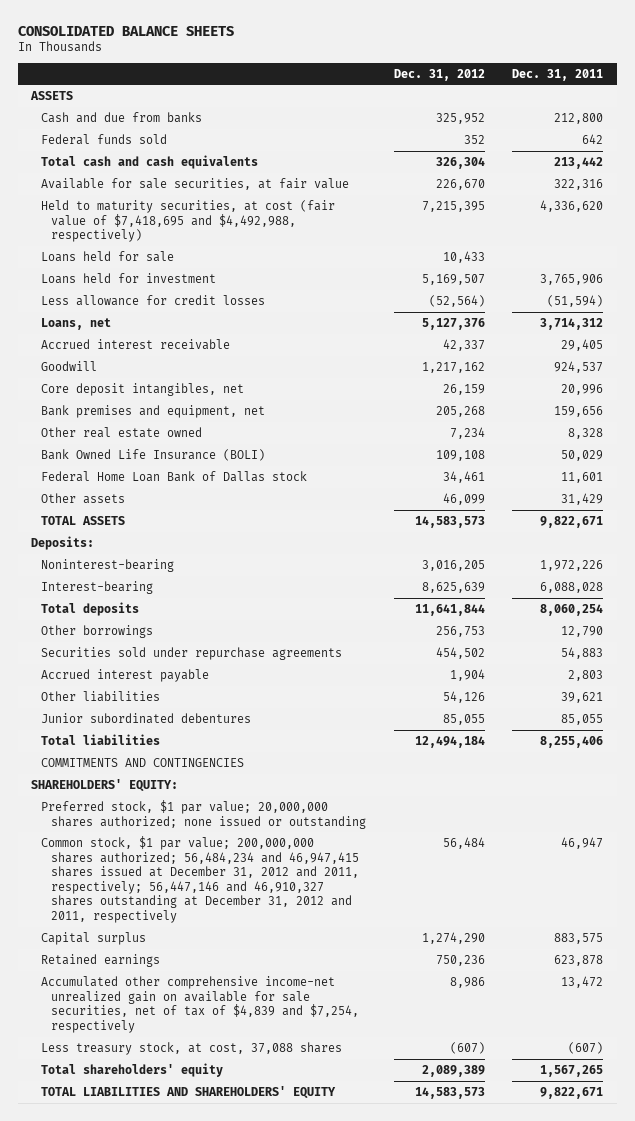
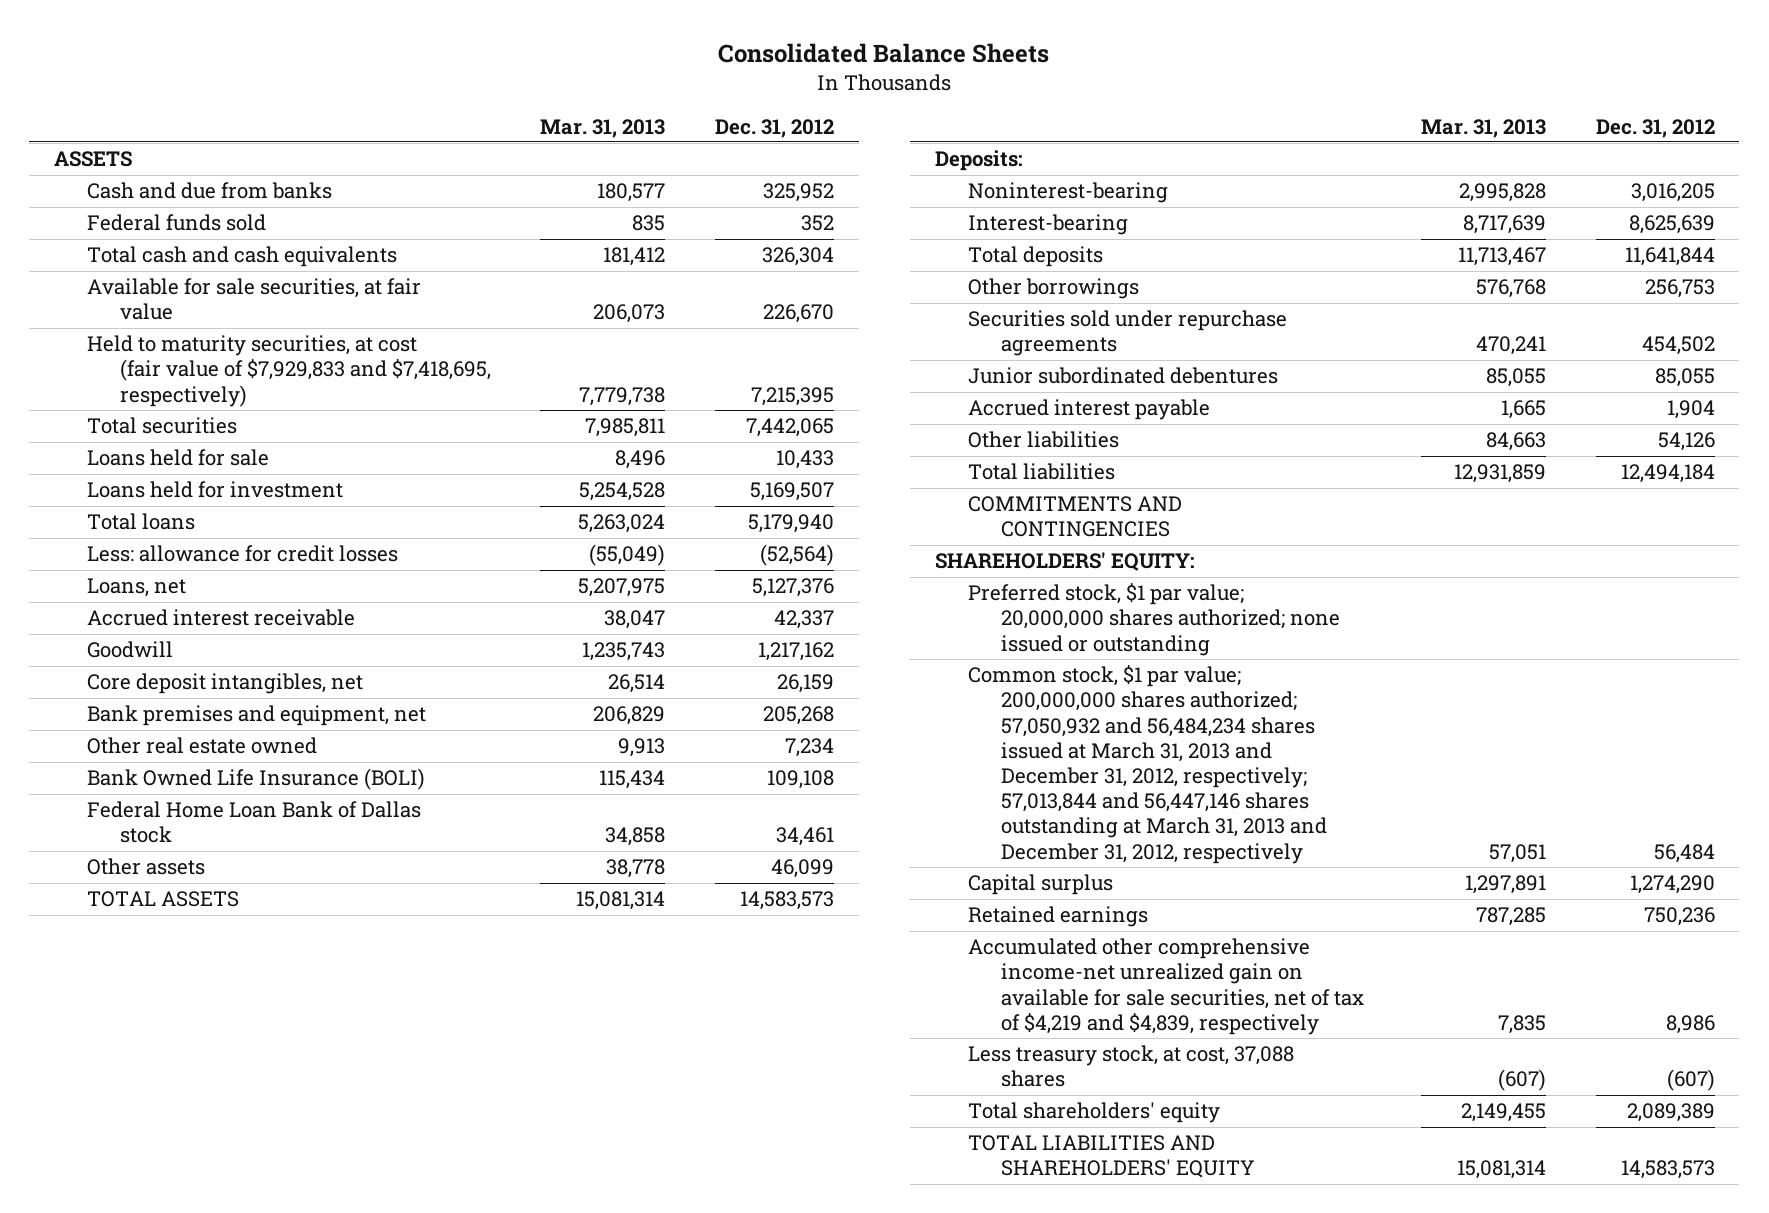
[17,25,234,36] CONSOLIDATED BALANCE SHEETS -> [718,42,1050,63] Consolidated Balance Sheets
[512,68,604,81] Dec. 31, 2011 -> none
none -> [540,118,666,138] Mar. 31, 2013
[41,199,336,243] Held to maturity securities, at cost (fair value of $7,418,695 and $4,492,988, respectively) -> [87,335,491,407] Held to maturity securities, at cost (fair value of $7,929,833 and $7,418,695, respectively)
none -> [87,417,238,435] Total securities
none -> [87,513,196,531] Total loans
[41,294,266,306] Less allowance for credit losses -> [87,545,399,563] Less: allowance for credit losses
[41,712,252,724] Junior subordinated debentures -> [967,367,1278,385] Junior subordinated debentures
[41,835,360,923] Common stock, $1 par value; 200,000,000 shares authorized; 56,484,234 and 46,947,415 shares issued at December 31, 2012 and 2011, respectively; 56,447,146 and 46,910,327 shares outstanding at December 31, 2012 and 2011, respectively -> [967,665,1327,864] Common stock, $1 par value; 200,000,000 shares authorized; 57,050,932 and 56,484,234 shares issued at March 31, 2013 and December 31, 2012, respectively; 57,013,844 and 56,447,146 shares outstanding at March 31, 2013 and December 31, 2012, respectively
[41,975,360,1033] Accumulated other comprehensive income-net unrealized gain on available for sale securities, net of tax of $4,839 and $7,254, respectively -> [967,938,1364,1035] Accumulated other comprehensive income-net unrealized gain on available for sale securities, net of tax of $4,219 and $4,839, respectively

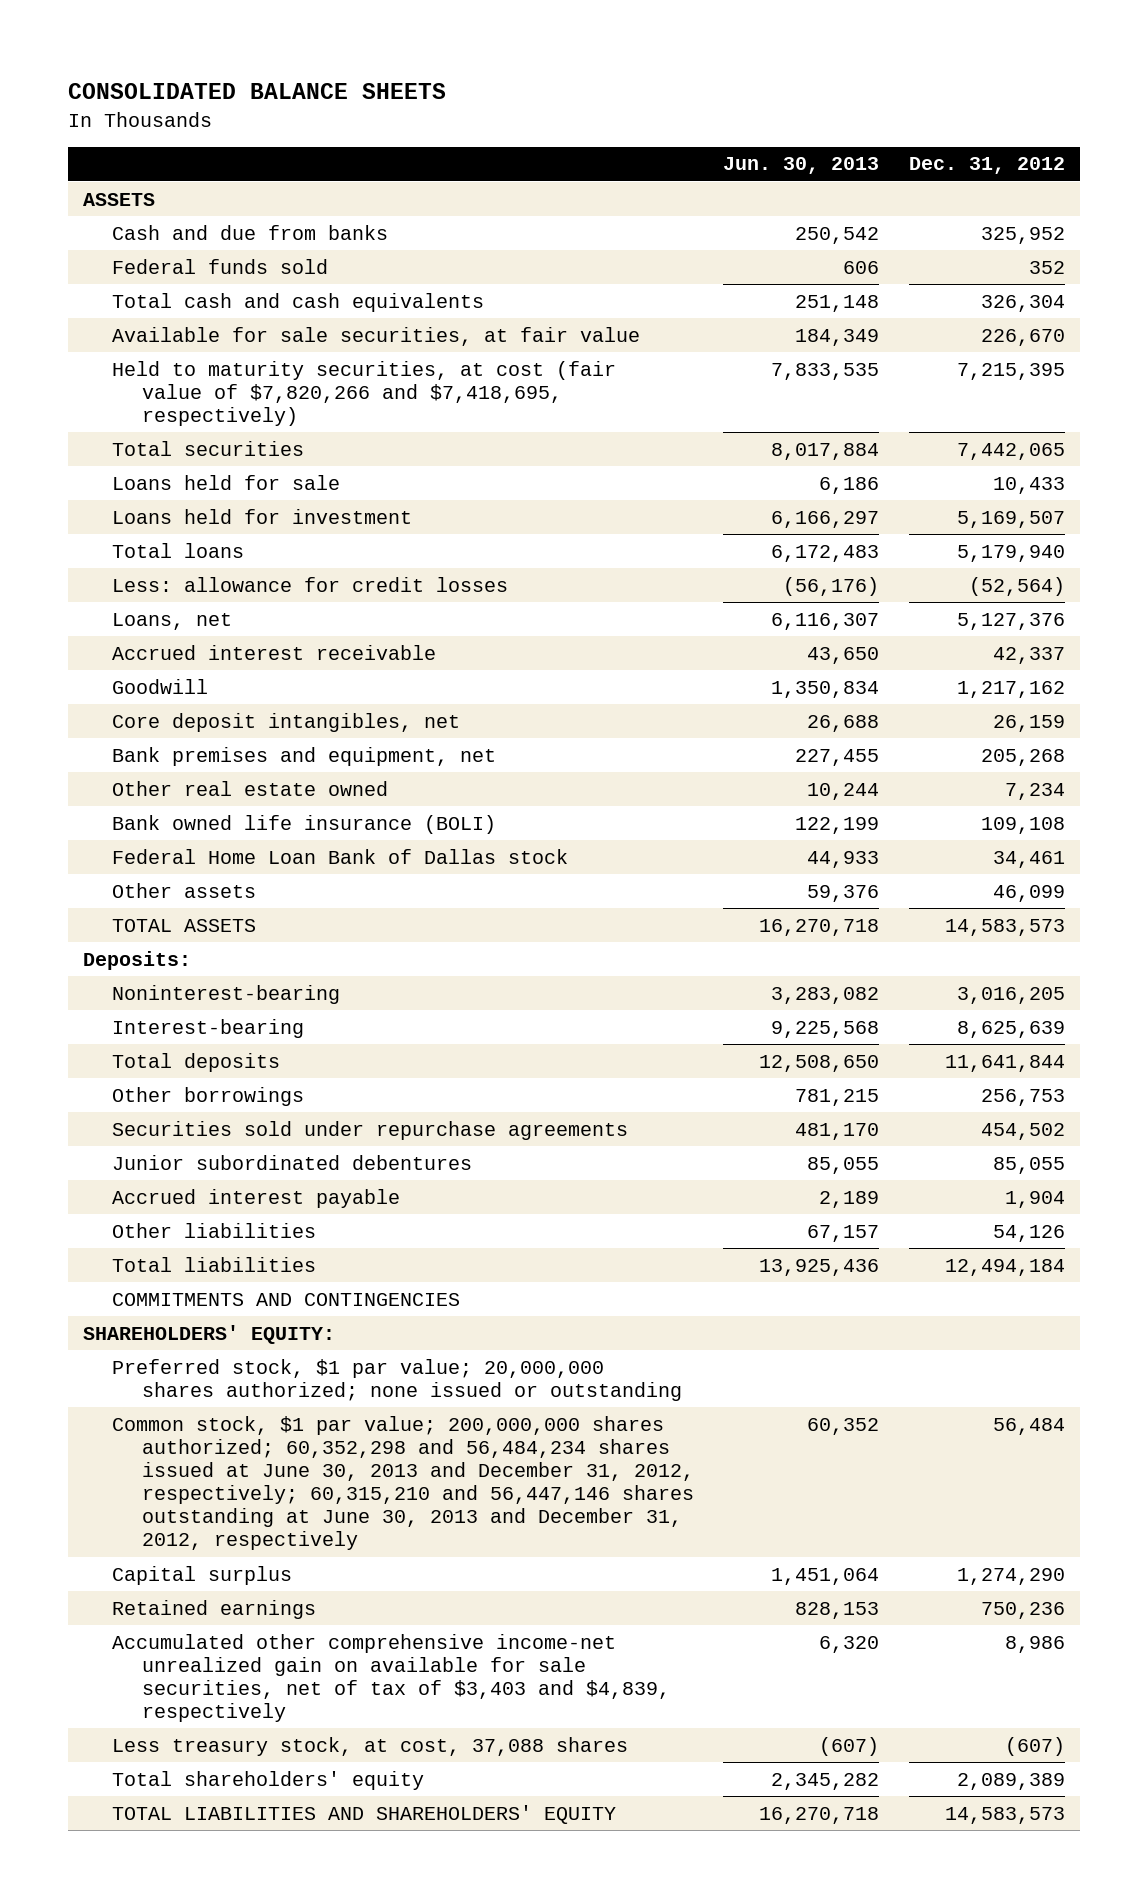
[718,42,1050,63] Consolidated Balance Sheets -> [68,83,447,100] CONSOLIDATED BALANCE SHEETS
[540,118,666,138] Mar. 31, 2013 -> none
none -> [723,157,880,175] Jun. 30, 2013
[87,335,491,407] Held to maturity securities, at cost (fair value of $7,929,833 and $7,418,695, respectively) -> [112,360,617,426] Held to maturity securities, at cost (fair value of $7,820,266 and $7,418,695, respectively)
[87,768,426,791] Bank Owned Life Insurance (BOLI) -> [112,814,497,834] Bank owned life insurance (BOLI)
[967,665,1327,864] Common stock, $1 par value; 200,000,000 shares authorized; 57,050,932 and 56,484,234 shares issued at March 31, 2013 and December 31, 2012, respectively; 57,013,844 and 56,447,146 shares outstanding at March 31, 2013 and December 31, 2012, respectively -> [112,1415,694,1551] Common stock, $1 par value; 200,000,000 shares authorized; 60,352,298 and 56,484,234 shares issued at June 30, 2013 and December 31, 2012, respectively; 60,315,210 and 56,447,146 shares outstanding at June 30, 2013 and December 31, 2012, respectively
[967,938,1364,1035] Accumulated other comprehensive income-net unrealized gain on available for sale securities, net of tax of $4,219 and $4,839, respectively -> [112,1633,670,1723] Accumulated other comprehensive income-net unrealized gain on available for sale securities, net of tax of $3,403 and $4,839, respectively

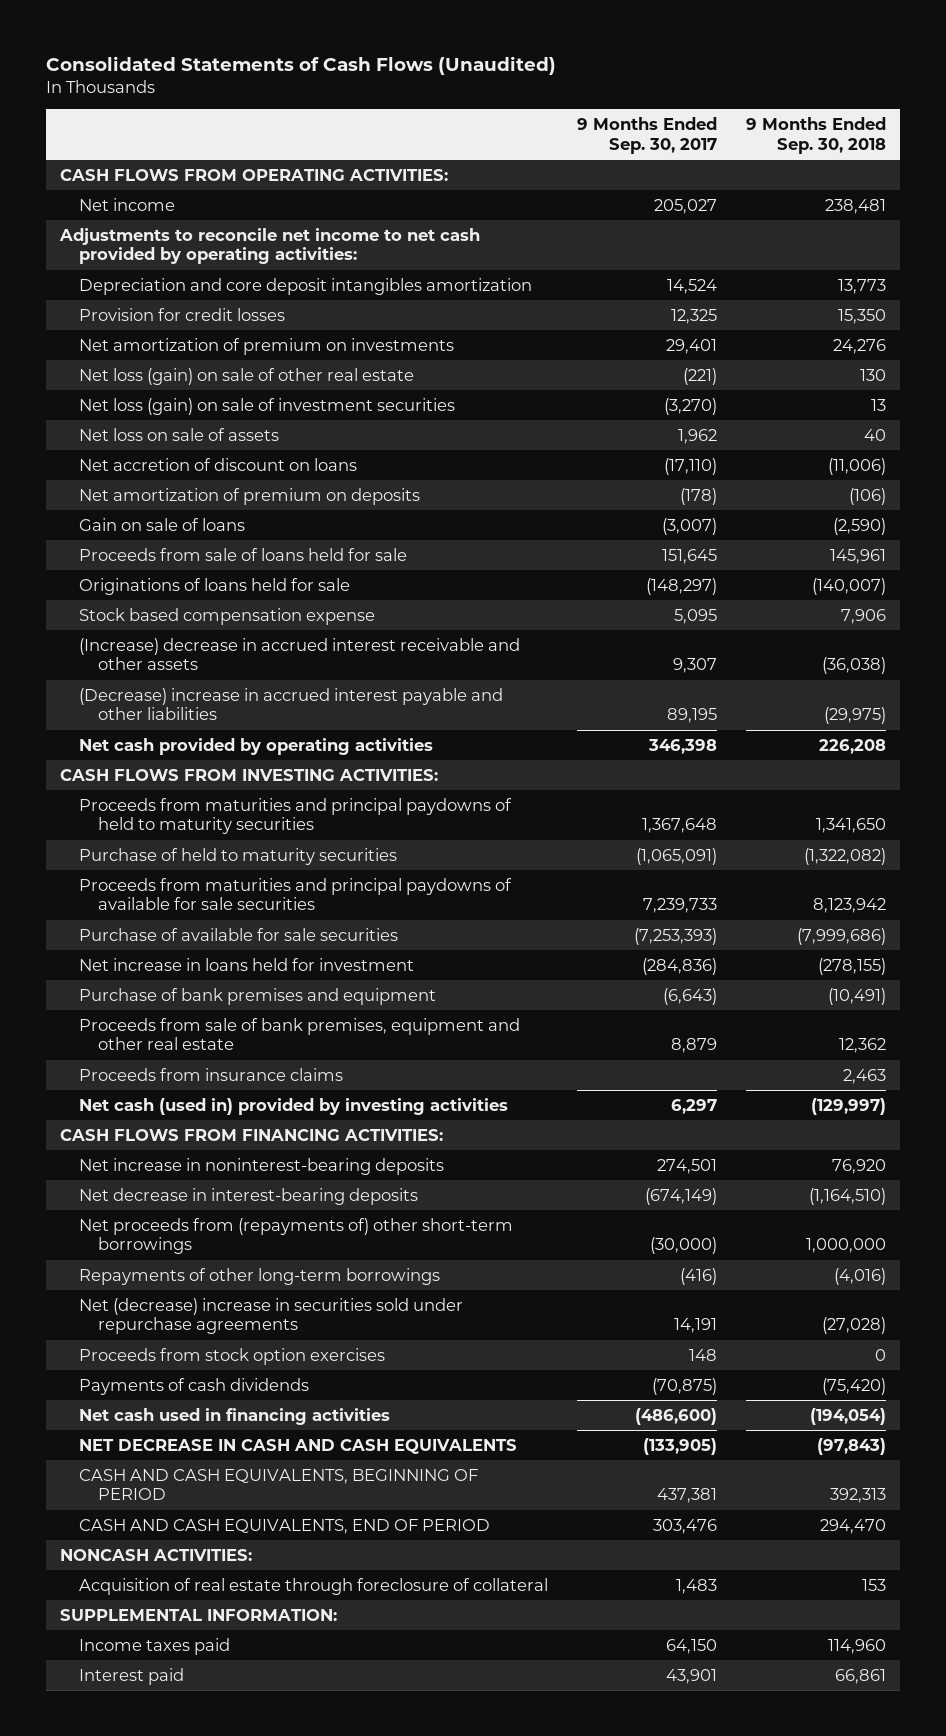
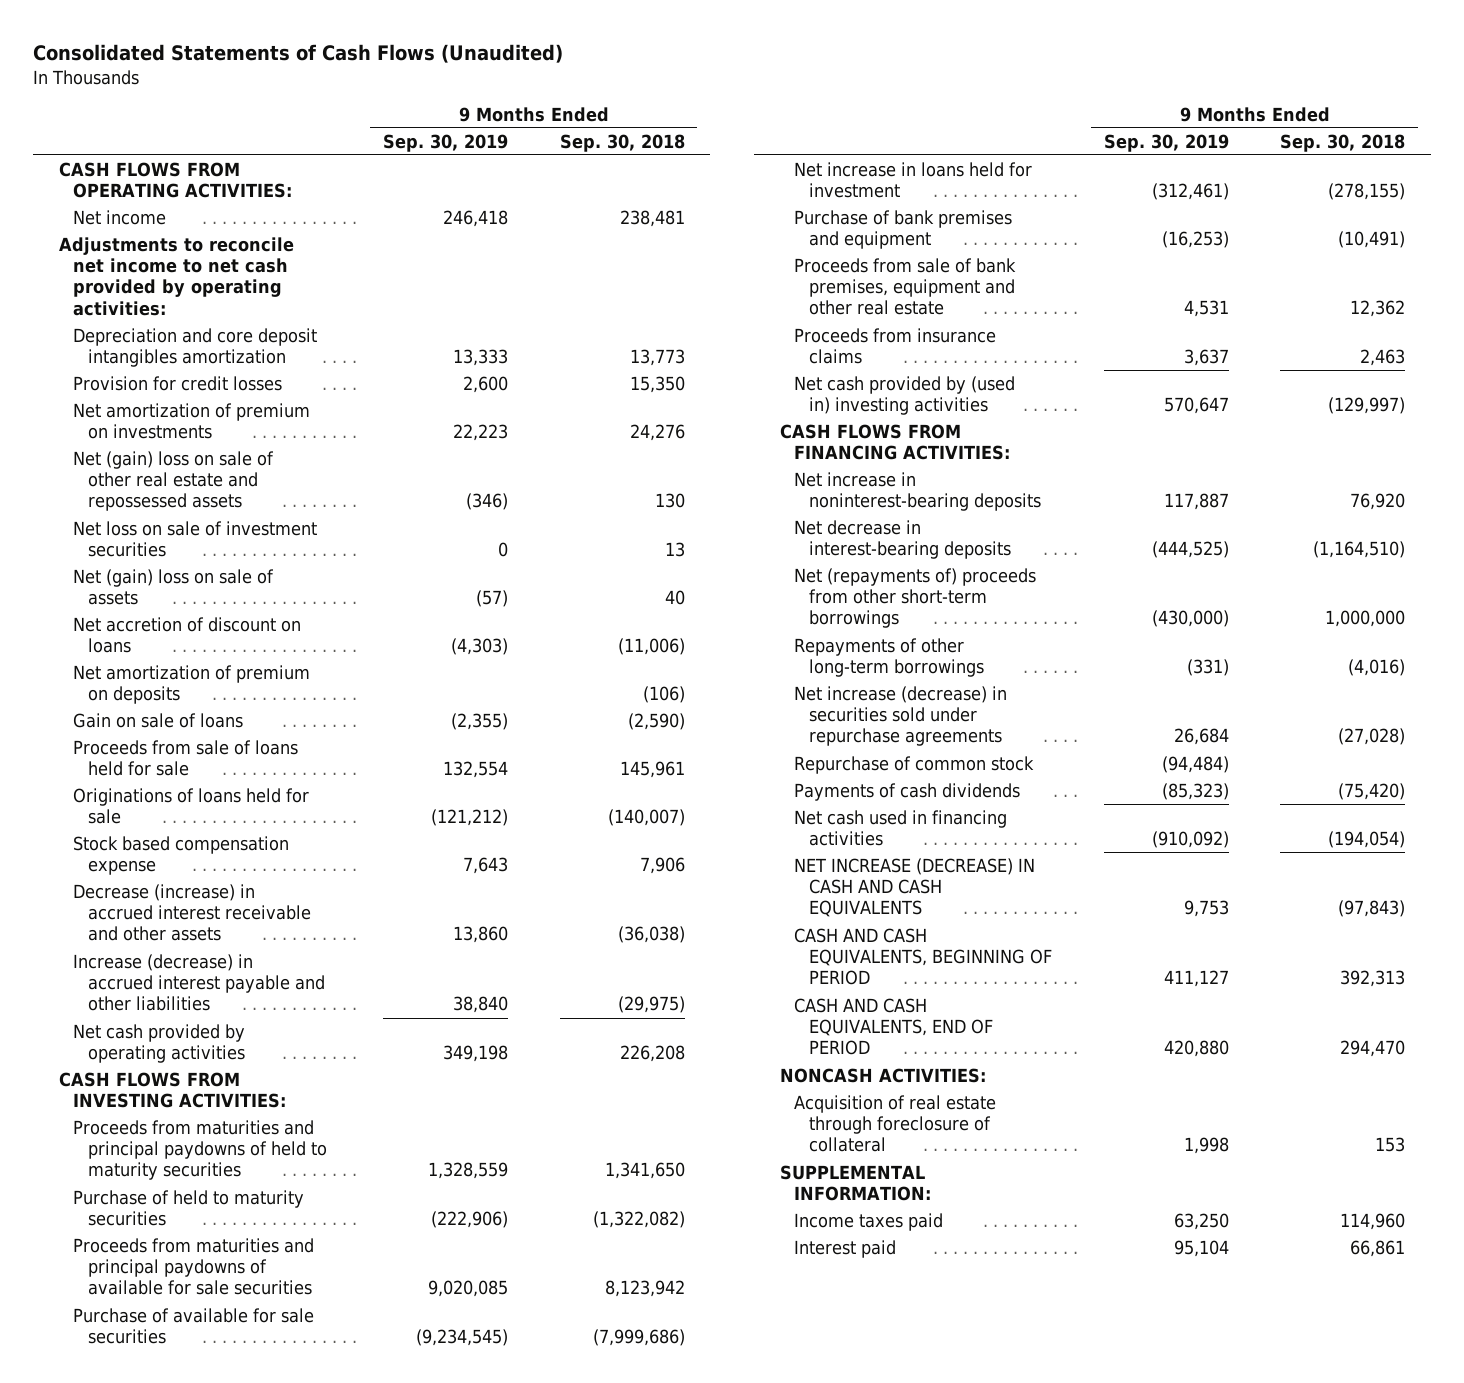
[576,117,717,154] 9 Months Ended Sep. 30, 2017 -> none
none -> [382,133,508,152] Sep. 30, 2019
[79,367,415,385] Net loss (gain) on sale of other real estate -> [73,450,275,512] Net (gain) loss on sale of other real estate and repossessed assets
[79,397,456,415] Net loss (gain) on sale of investment securities -> [73,520,318,558] Net loss on sale of investment securities
[79,427,280,441] Net loss on sale of assets -> [73,568,275,606] Net (gain) loss on sale of assets
[79,637,521,671] (Increase) decrease in accrued interest receivable and other assets -> [73,883,311,942] Decrease (increase) in accrued interest receivable and other assets
[79,687,504,721] (Decrease) increase in accrued interest payable and other liabilities -> [73,953,325,1012] Increase (decrease) in accrued interest payable and other liabilities
[79,1097,509,1115] Net cash (used in) provided by investing activities -> [794,375,1016,416] Net cash provided by (used in) investing activities
[79,1217,514,1255] Net proceeds from (repayments of) other short-term borrowings -> [794,567,1037,629] Net (repayments of) proceeds from other short-term borrowings
[79,1347,386,1365] Proceeds from stock option exercises -> none
[79,1297,464,1335] Net (decrease) increase in securities sold under repurchase agreements -> [794,685,1008,747] Net increase (decrease) in securities sold under repurchase agreements
none -> [794,755,1035,774] Repurchase of common stock
[79,1438,518,1454] NET DECREASE IN CASH AND CASH EQUIVALENTS -> [794,857,1036,918] NET INCREASE (DECREASE) IN CASH AND CASH EQUIVALENTS

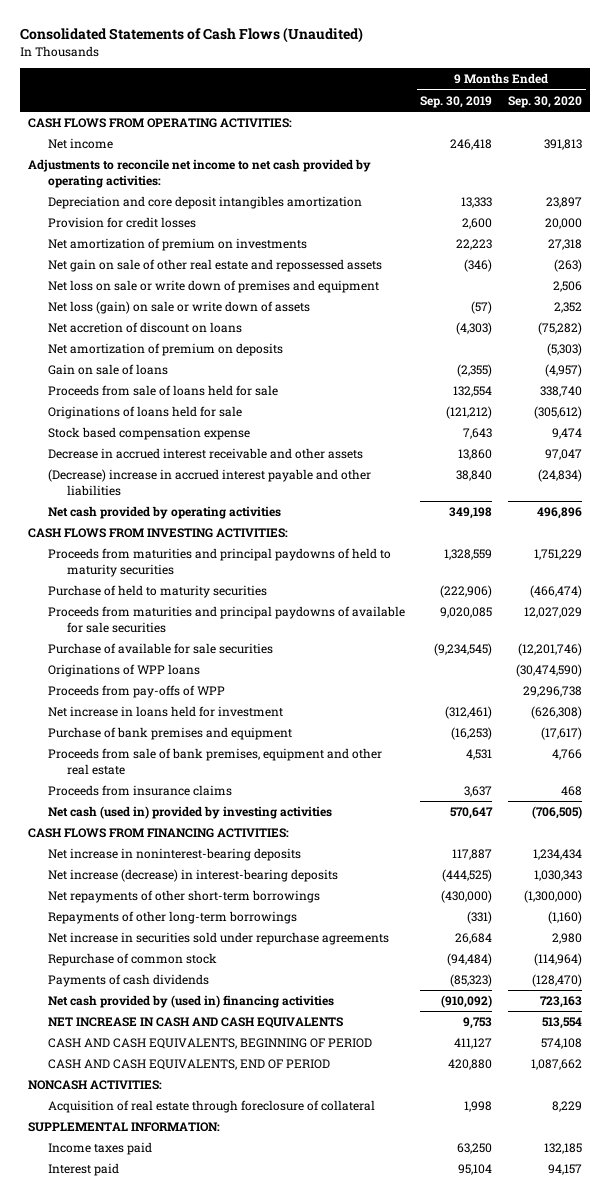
[559,133,685,152] Sep. 30, 2018 -> none
none -> [508,95,583,108] Sep. 30, 2020
[73,520,318,558] Net loss on sale of investment securities -> none
[73,450,275,512] Net (gain) loss on sale of other real estate and repossessed assets -> [47,259,382,273] Net gain on sale of other real estate and repossessed assets
none -> [47,280,379,294] Net loss on sale or write down of premises and equipment
[73,568,275,606] Net (gain) loss on sale of assets -> [47,301,310,315] Net loss (gain) on sale or write down of assets
[73,883,311,942] Decrease (increase) in accrued interest receivable and other assets -> [47,448,363,460] Decrease in accrued interest receivable and other assets
[73,953,325,1012] Increase (decrease) in accrued interest payable and other liabilities -> [47,469,371,496] (Decrease) increase in accrued interest payable and other liabilities
none -> [47,664,200,678] Originations of WPP loans
none -> [47,685,225,699] Proceeds from pay-offs of WPP
[794,375,1016,416] Net cash provided by (used in) investing activities -> [47,806,332,820] Net cash (used in) provided by investing activities
[794,519,1011,560] Net decrease in interest-bearing deposits -> [47,869,338,883] Net increase (decrease) in interest-bearing deposits
[794,567,1037,629] Net (repayments of) proceeds from other short-term borrowings -> [47,890,320,904] Net repayments of other short-term borrowings
[794,685,1008,747] Net increase (decrease) in securities sold under repurchase agreements -> [47,932,389,946] Net increase in securities sold under repurchase agreements
[794,809,1008,847] Net cash used in financing activities -> [47,995,334,1009] Net cash provided by (used in) financing activities
[794,857,1036,918] NET INCREASE (DECREASE) IN CASH AND CASH EQUIVALENTS -> [47,1017,343,1029] NET INCREASE IN CASH AND CASH EQUIVALENTS

